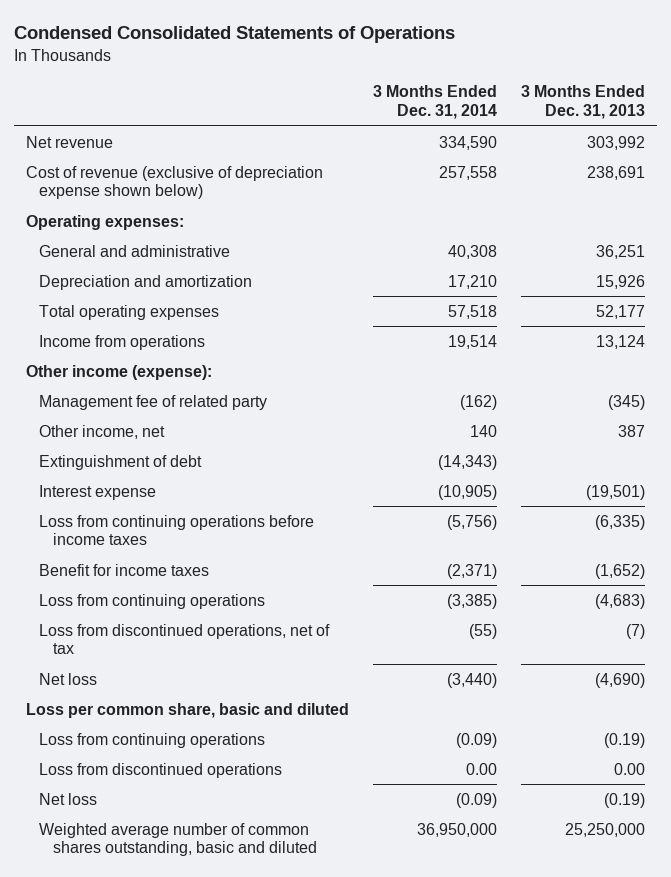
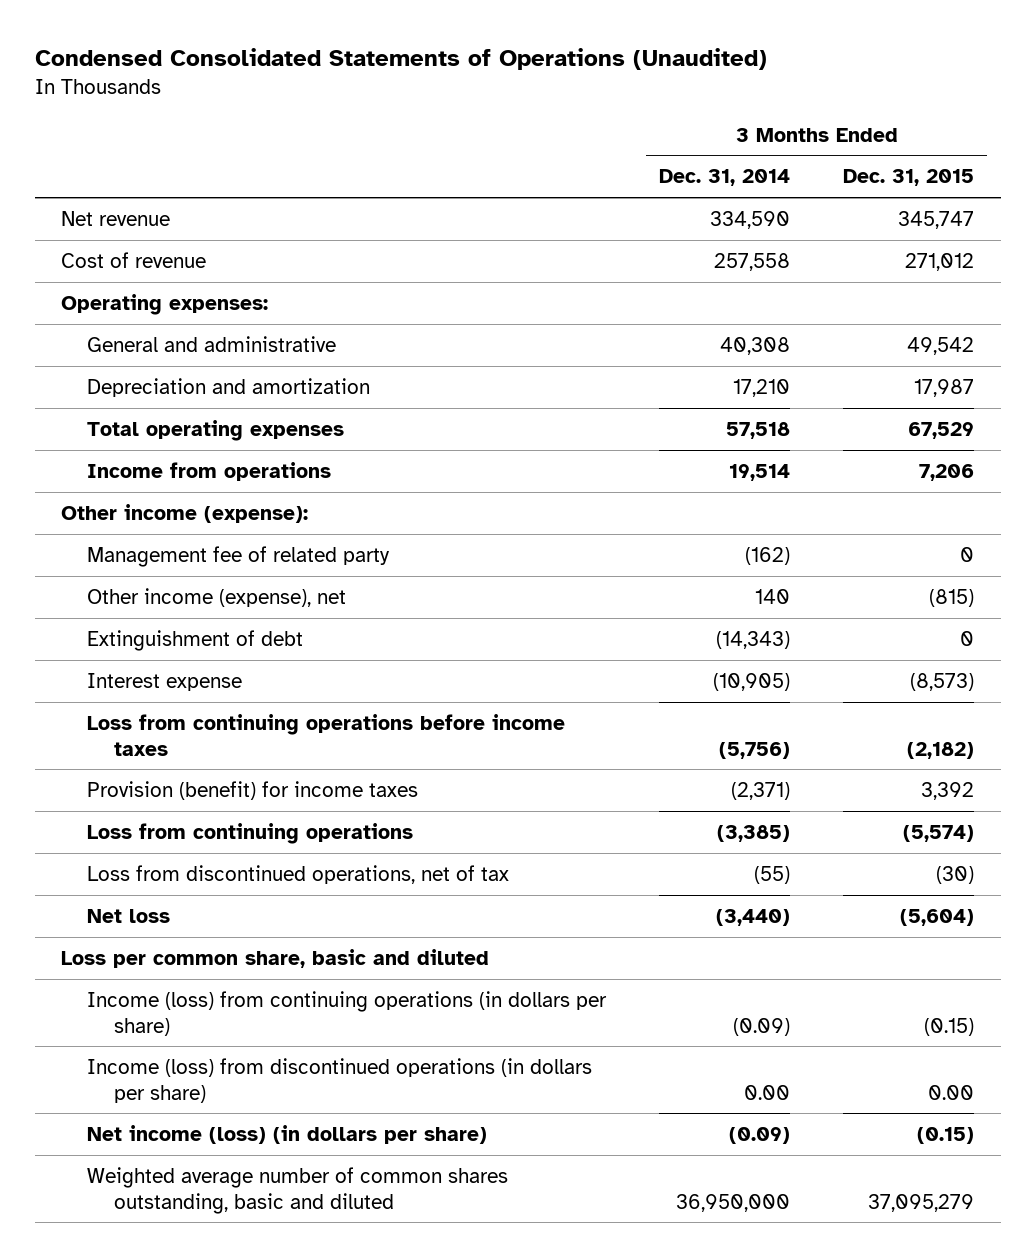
[14,26,456,44] Condensed Consolidated Statements of Operations -> [34,48,767,71] Condensed Consolidated Statements of Operations (Unaudited)
[520,85,645,120] 3 Months Ended Dec. 31, 2013 -> none
none -> [843,169,975,187] Dec. 31, 2015
[26,165,324,200] Cost of revenue (exclusive of depreciation expense shown below) -> [61,251,207,268] Cost of revenue
[39,424,166,439] Other income, net -> [87,587,347,607] Other income (expense), net
[39,563,210,576] Benefit for income taxes -> [87,780,419,800] Provision (benefit) for income taxes
[39,732,266,748] Loss from continuing operations -> [87,990,608,1036] Income (loss) from continuing operations (in dollars per share)
[39,762,283,778] Loss from discontinued operations -> [87,1057,593,1103] Income (loss) from discontinued operations (in dollars per share)
[39,792,98,805] Net loss -> [87,1124,488,1144] Net income (loss) (in dollars per share)

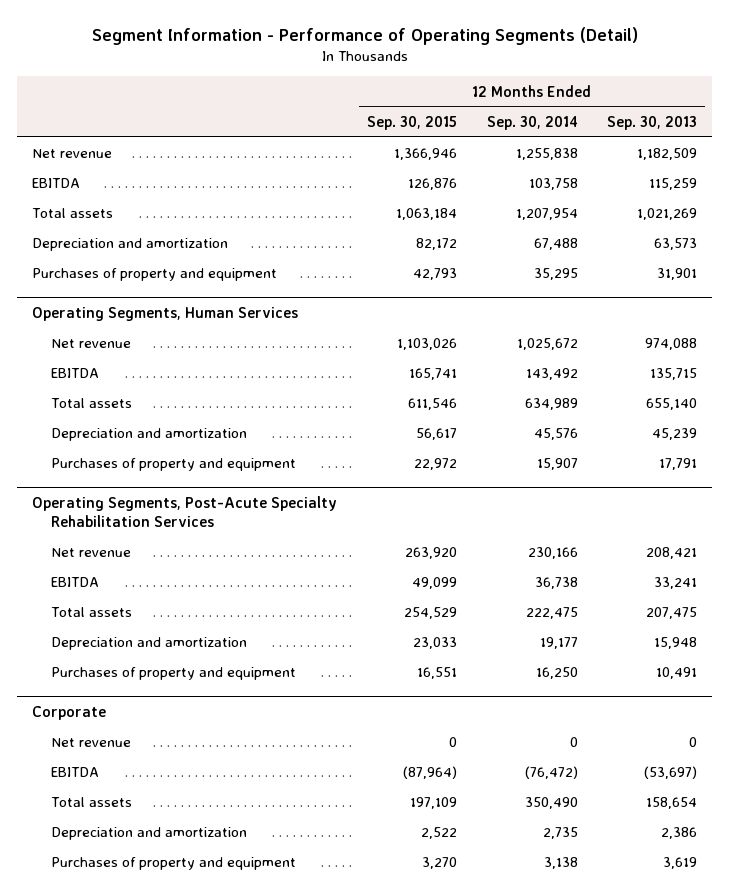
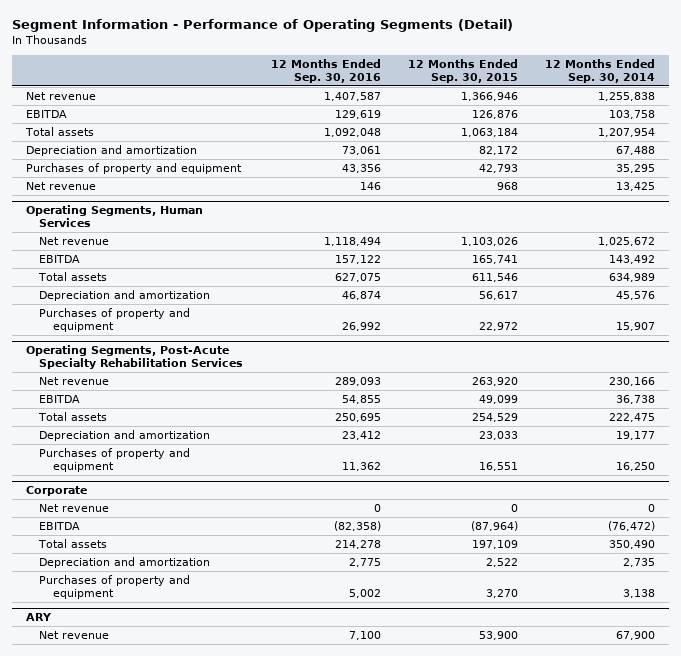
[607,115,698,130] Sep. 30, 2013 -> none
none -> [270,59,381,83] 12 Months Ended Sep. 30, 2016
none -> [25,182,96,191] Net revenue
none -> [25,613,52,622] ARY
none -> [39,631,110,640] Net revenue

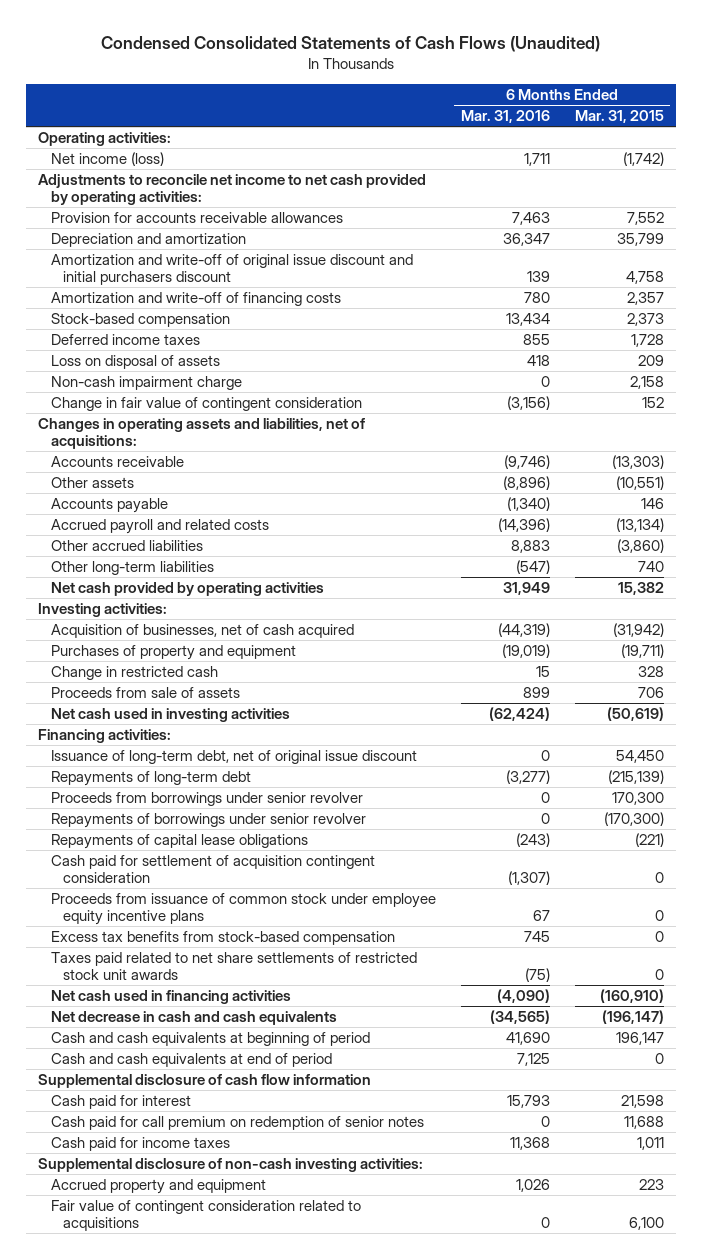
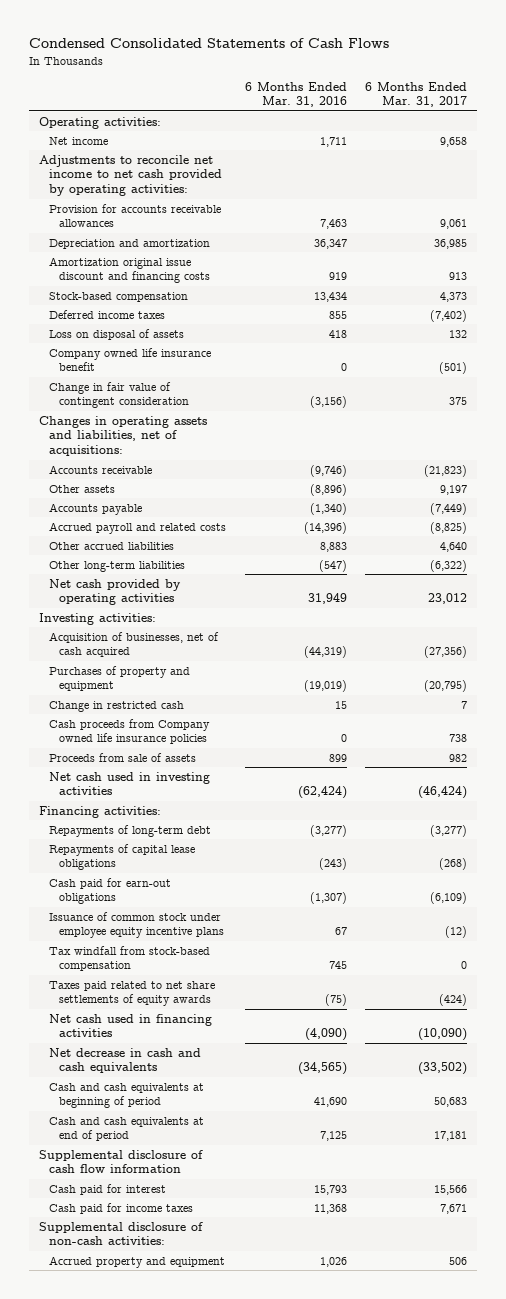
[101,35,601,52] Condensed Consolidated Statements of Cash Flows (Unaudited) -> [29,38,390,49] Condensed Consolidated Statements of Cash Flows
[574,110,664,124] Mar. 31, 2015 -> none
none -> [365,81,468,108] 6 Months Ended Mar. 31, 2017
[50,152,164,167] Net income (loss) -> [48,136,108,145] Net income
[50,254,413,286] Amortization and write-off of original issue discount and initial purchasers discount -> none
[50,292,341,307] Amortization and write-off of financing costs -> none
none -> [48,256,210,284] Amortization original issue discount and financing costs
[50,376,242,391] Non-cash impairment charge -> none
none -> [48,347,211,372] Company owned life insurance benefit
none -> [48,718,210,745] Cash proceeds from Company owned life insurance policies
[50,750,417,765] Issuance of long-term debt, net of original issue discount -> none
[50,792,363,807] Proceeds from borrowings under senior revolver -> none
[50,813,366,829] Repayments of borrowings under senior revolver -> none
[50,855,375,884] Cash paid for settlement of acquisition contingent consideration -> [48,877,171,905] Cash paid for earn-out obligations
[50,893,436,926] Proceeds from issuance of common stock under employee equity incentive plans -> [48,911,224,939] Issuance of common stock under employee equity incentive plans
[50,931,395,946] Excess tax benefits from stock-based compensation -> [48,945,210,972] Tax windfall from stock-based compensation
[50,952,417,981] Taxes paid related to net share settlements of restricted stock unit awards -> [48,980,215,1007] Taxes paid related to net share settlements of equity awards
[50,1116,424,1131] Cash paid for call premium on redemption of senior notes -> none
[38,1158,424,1173] Supplemental disclosure of non-cash investing activities: -> [38,1221,203,1246] Supplemental disclosure of non-cash activities:
[50,1200,361,1232] Fair value of contingent consideration related to acquisitions -> none

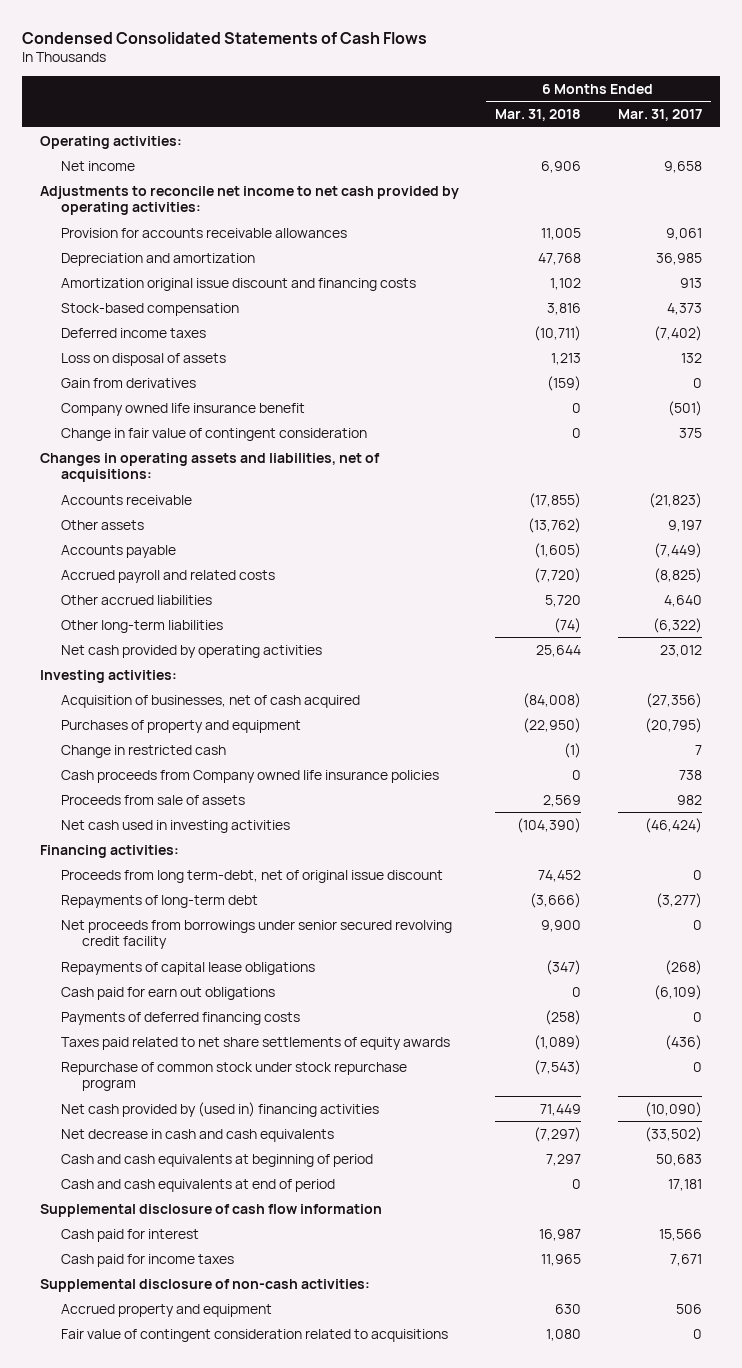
[244,81,347,108] 6 Months Ended Mar. 31, 2016 -> none
none -> [495,109,582,122] Mar. 31, 2018
none -> [61,377,197,388] Gain from derivatives
none -> [61,869,444,883] Proceeds from long term-debt, net of original issue discount
none -> [61,919,453,950] Net proceeds from borrowings under senior secured revolving credit facility
[48,911,224,939] Issuance of common stock under employee equity incentive plans -> none
[48,945,210,972] Tax windfall from stock-based compensation -> none
[48,877,171,905] Cash paid for earn-out obligations -> [61,986,276,1000] Cash paid for earn out obligations
none -> [61,1011,301,1025] Payments of deferred financing costs
[439,994,468,1007] (424) -> [664,1034,702,1050] (436)
none -> [61,1061,408,1092] Repurchase of common stock under stock repurchase program
[48,1013,212,1038] Net cash used in financing activities -> [61,1101,380,1117] Net cash provided by (used in) financing activities
none -> [61,1328,449,1342] Fair value of contingent consideration related to acquisitions

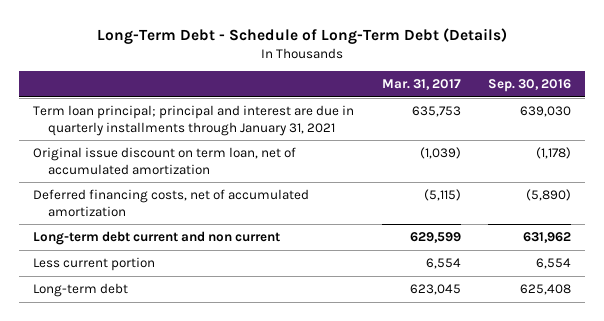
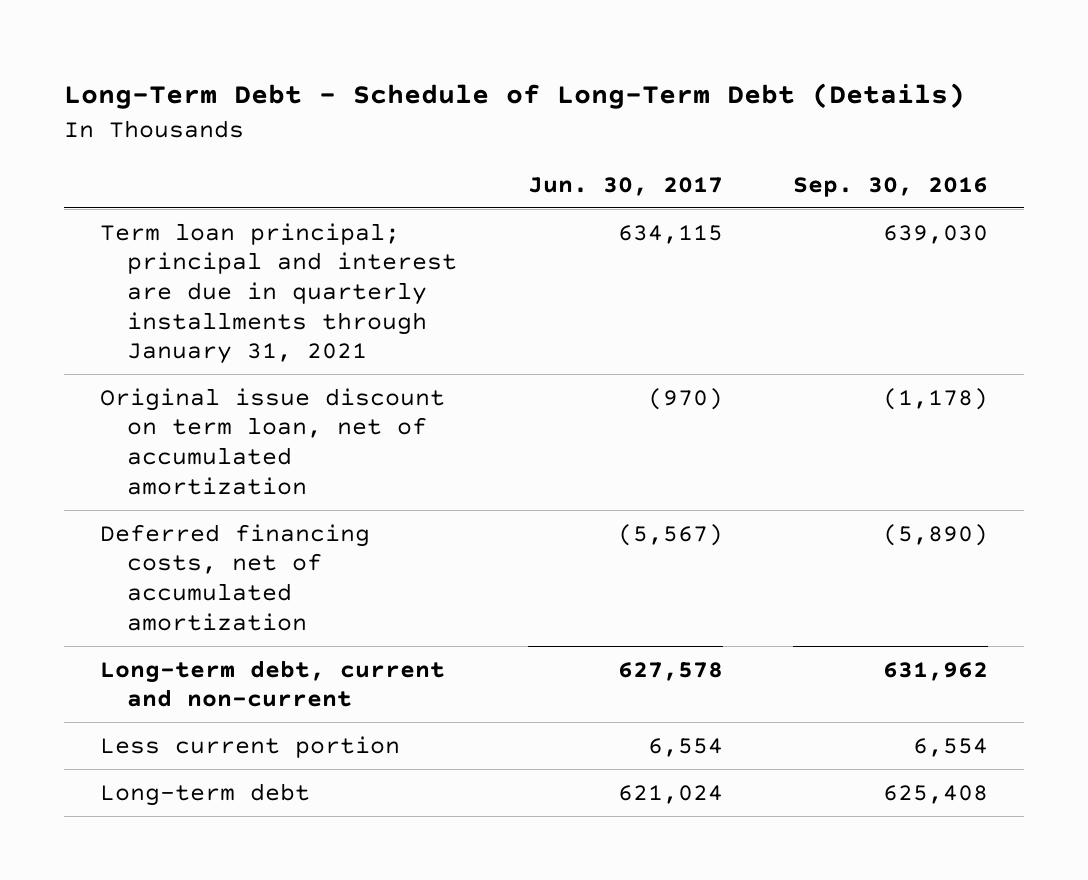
[381,79,461,91] Mar. 31, 2017 -> none
none -> [527,176,723,196] Jun. 30, 2017
[32,230,280,245] Long-term debt current and non current -> [99,659,445,708] Long-term debt, current and non-current

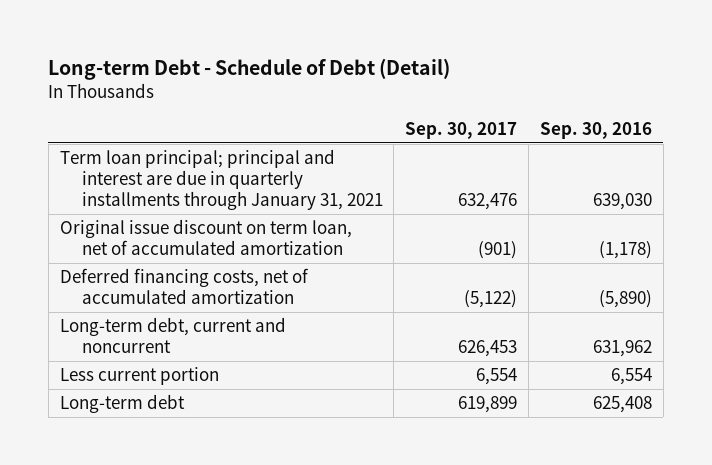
[64,82,966,109] Long-Term Debt - Schedule of Long-Term Debt (Details) -> [48,57,451,80] Long-term Debt - Schedule of Debt (Detail)
[527,176,723,196] Jun. 30, 2017 -> none
none -> [405,121,518,139] Sep. 30, 2017
[99,659,445,708] Long-term debt, current and non-current -> [59,317,286,354] Long-term debt, current and noncurrent

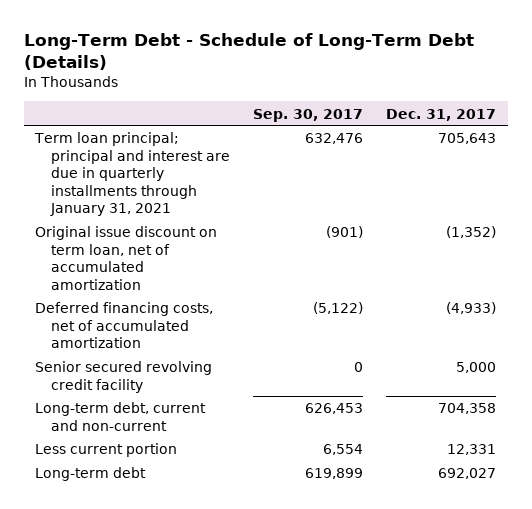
[48,57,451,80] Long-term Debt - Schedule of Debt (Detail) -> [23,32,474,70] Long-Term Debt - Schedule of Long-Term Debt (Details)
[539,121,652,139] Sep. 30, 2016 -> none
none -> [386,108,497,121] Dec. 31, 2017
none -> [35,361,213,393] Senior secured revolving credit facility
[59,317,286,354] Long-term debt, current and noncurrent -> [35,402,207,431] Long-term debt, current and non-current

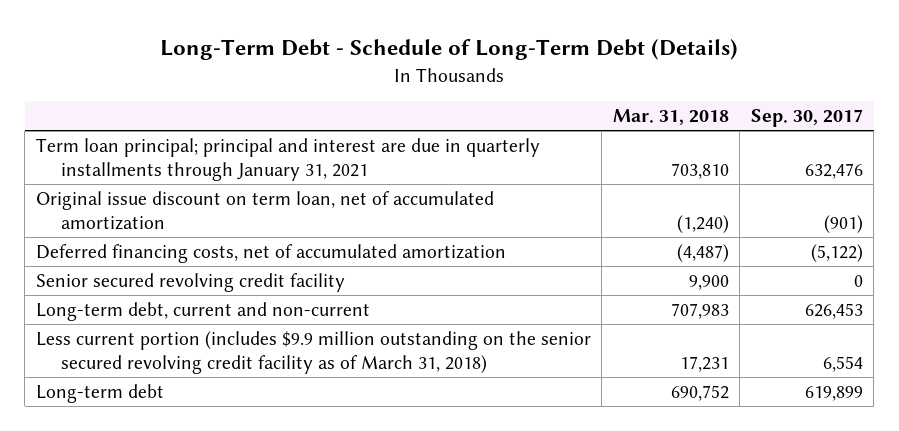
[386,108,497,121] Dec. 31, 2017 -> none
none -> [612,109,729,126] Mar. 31, 2018
[35,443,178,458] Less current portion -> [35,330,591,374] Less current portion (includes $9.9 million outstanding on the senior secured revolving credit facility as of March 31, 2018)

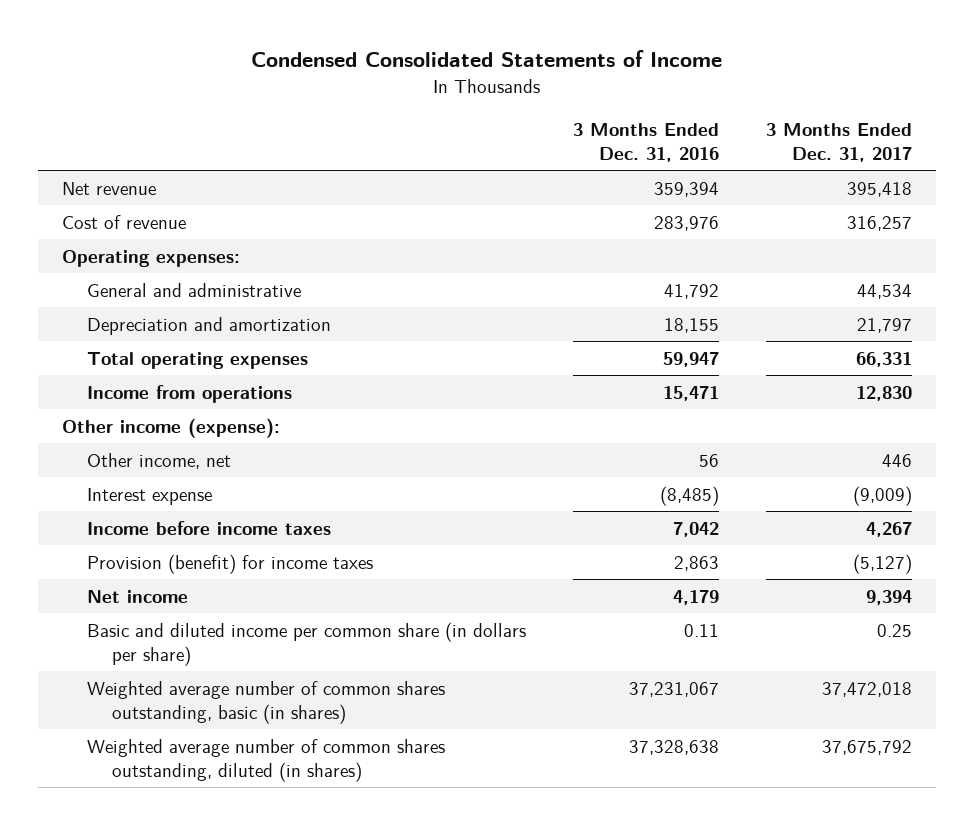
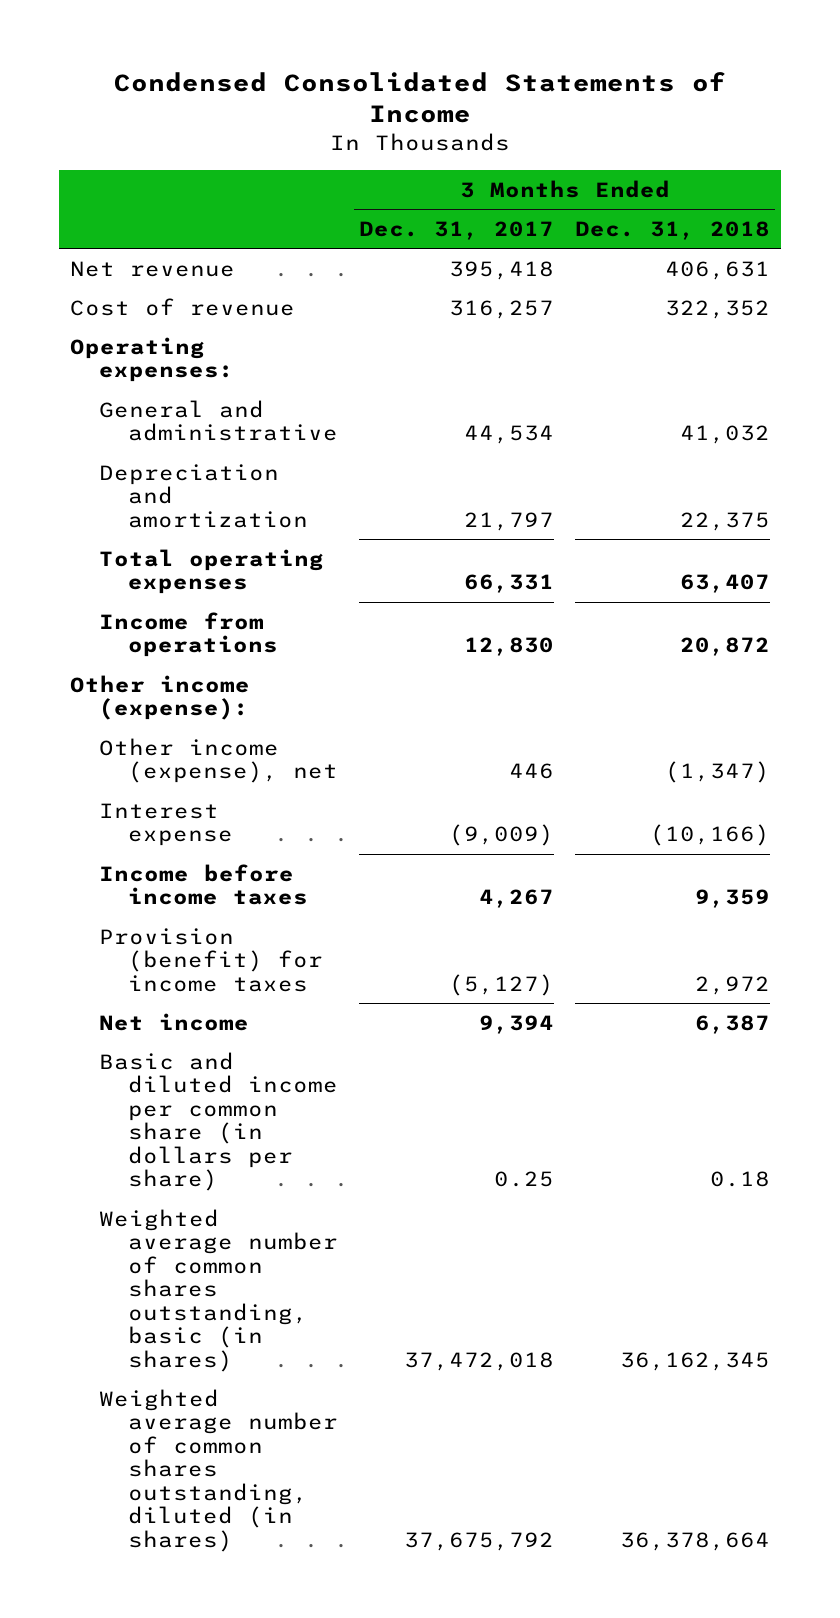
[572,122,719,162] 3 Months Ended Dec. 31, 2016 -> none
none -> [575,220,771,240] Dec. 31, 2018
[86,452,231,469] Other income, net -> [98,737,339,784] Other income (expense), net

